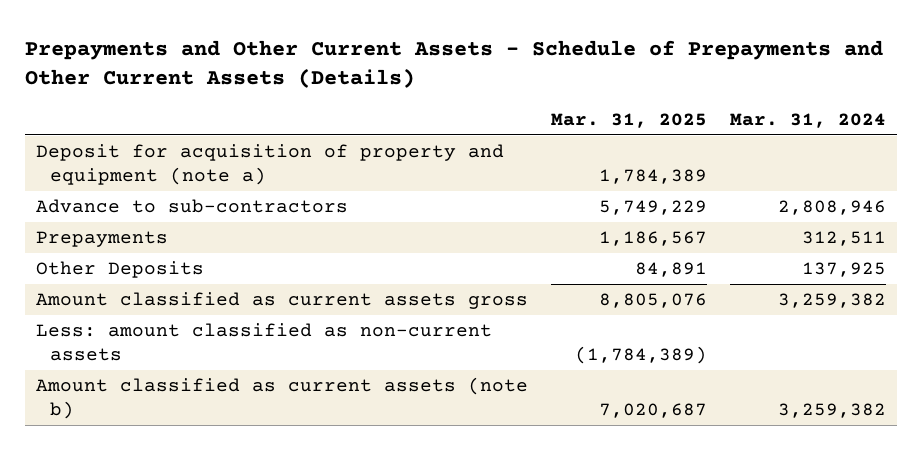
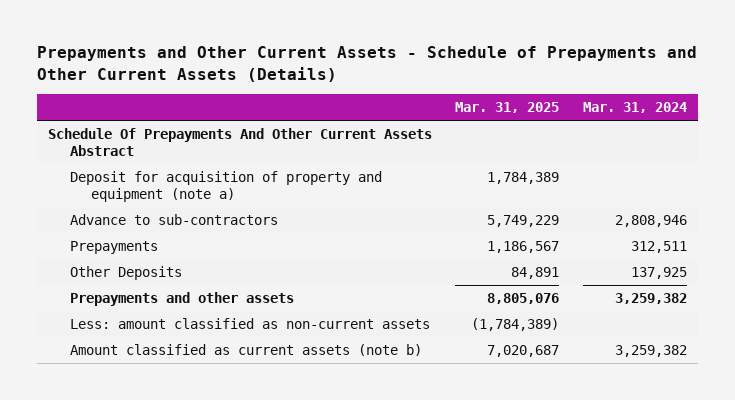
none -> [48,128,433,157] Schedule Of Prepayments And Other Current Assets Abstract
[36,292,529,310] Amount classified as current assets gross -> [69,292,294,307] Prepayments and other assets

